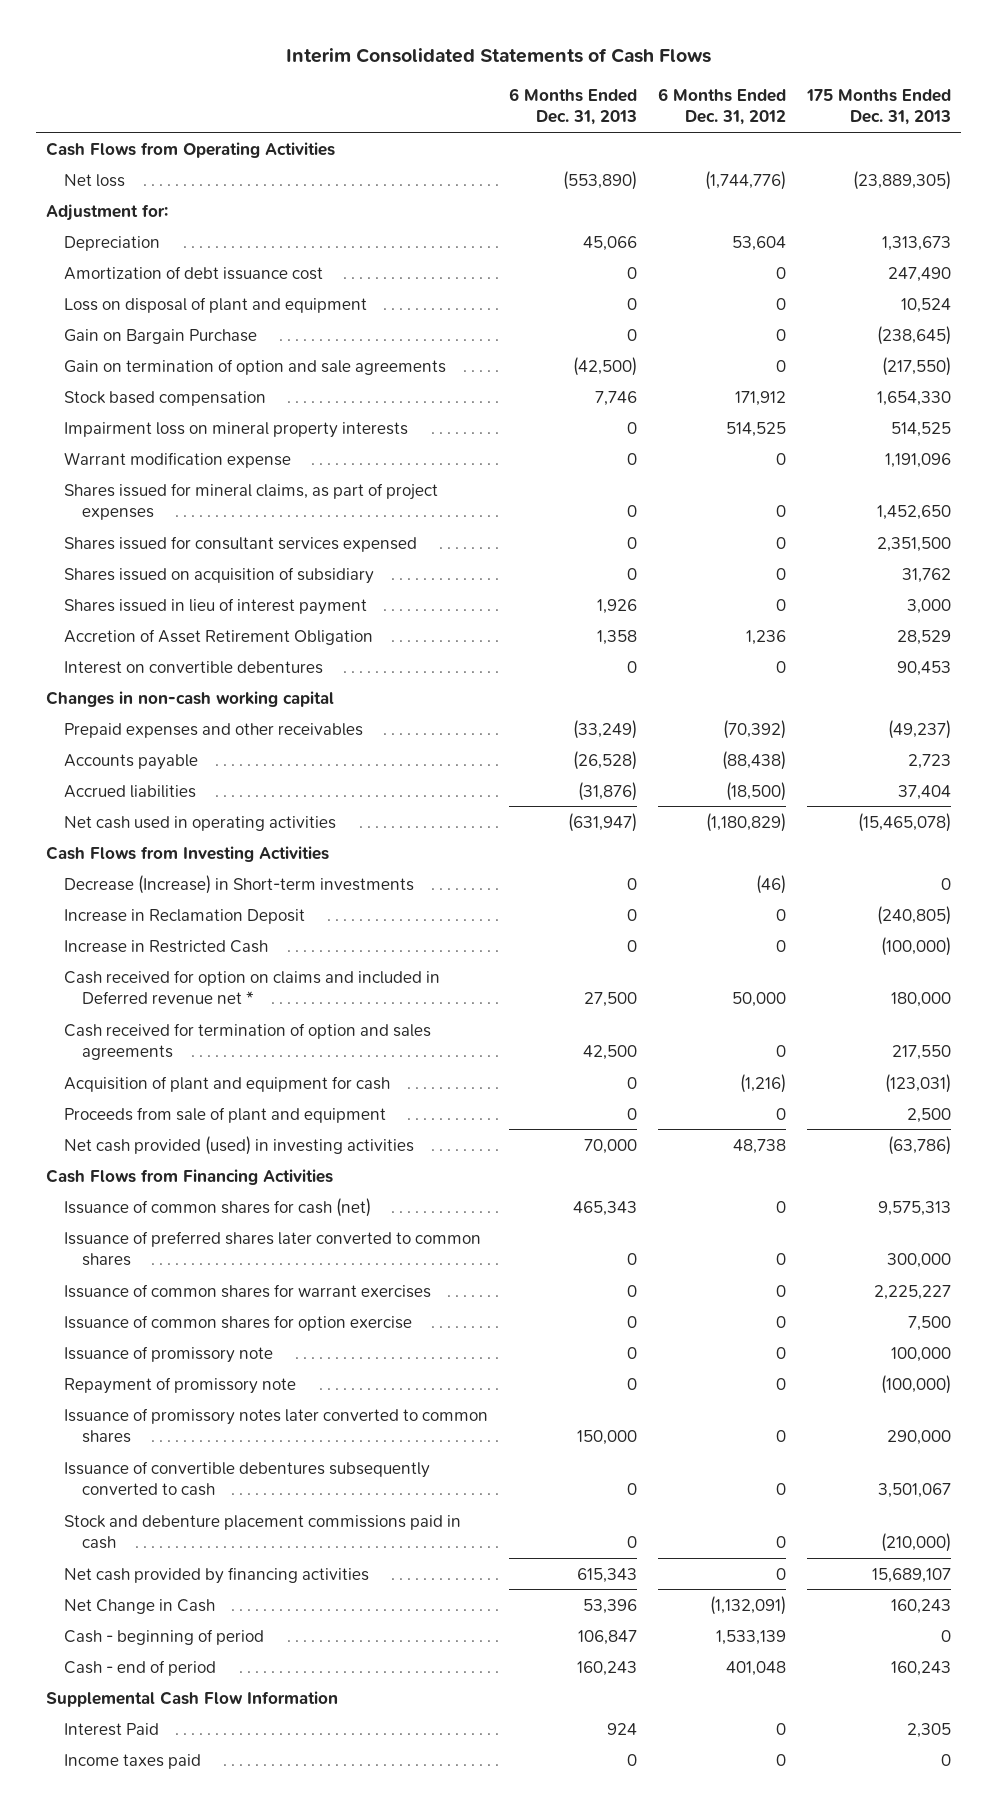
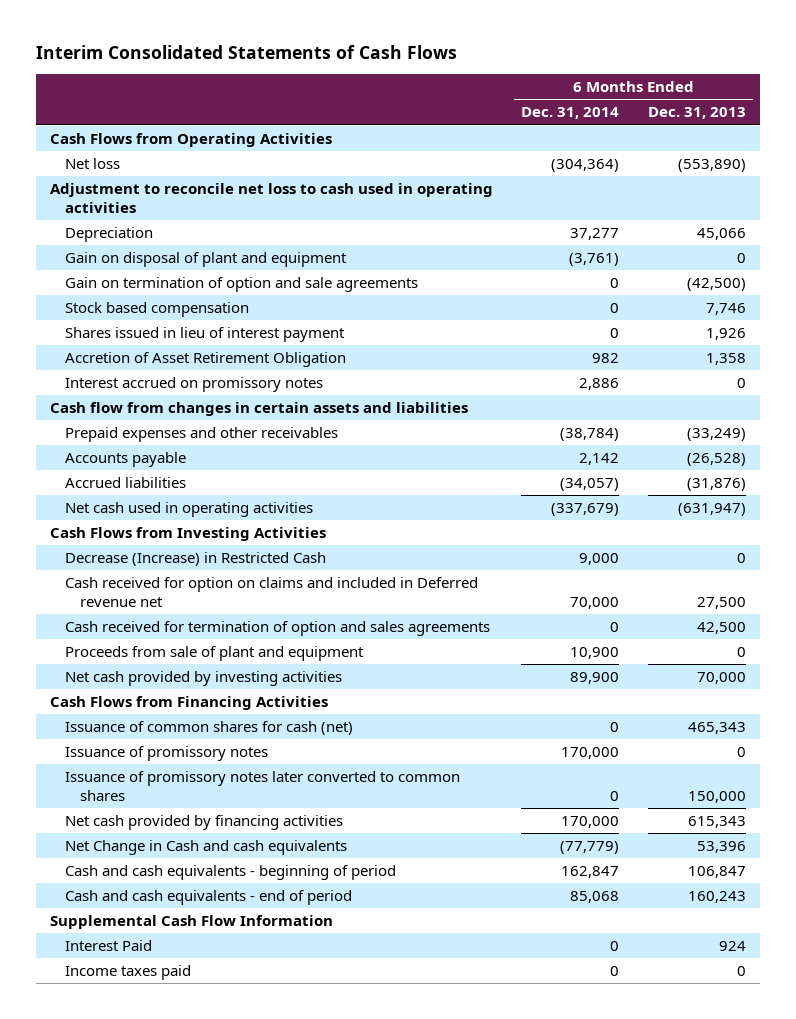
[658,88,787,126] 6 Months Ended Dec. 31, 2012 -> none
[805,89,951,126] 175 Months Ended Dec. 31, 2013 -> none
none -> [521,107,620,120] Dec. 31, 2014
[46,203,169,221] Adjustment for: -> [49,183,493,213] Adjustment to reconcile net loss to cash used in operating activities
[64,265,324,280] Amortization of debt issuance cost -> none
[64,328,258,344] Gain on Bargain Purchase -> none
[64,296,368,313] Loss on disposal of plant and equipment -> [64,252,347,268] Gain on disposal of plant and equipment
[64,421,409,438] Impairment loss on mineral property interests -> none
[64,451,292,468] Warrant modification expense -> none
[64,482,439,520] Shares issued for mineral claims, as part of project expenses -> none
[64,535,418,552] Shares issued for consultant services expensed -> none
[64,566,375,584] Shares issued on acquisition of subsidiary -> none
[64,660,324,674] Interest on convertible debentures -> none
none -> [64,377,323,393] Interest accrued on promissory notes
[46,690,335,707] Changes in non-cash working capital -> [49,402,468,417] Cash flow from changes in certain assets and liabilities
[64,874,415,894] Decrease (Increase) in Short-term investments -> none
[64,908,306,924] Increase in Reclamation Deposit -> none
[64,939,269,953] Increase in Restricted Cash -> [64,552,326,567] Decrease (Increase) in Restricted Cash
[64,969,441,1004] Cash received for option on claims and included in Deferred revenue net * -> [64,577,478,607] Cash received for option on claims and included in Deferred revenue net
[64,1075,391,1092] Acquisition of plant and equipment for cash -> none
[64,1135,415,1155] Net cash provided (used) in investing activities -> [64,671,342,687] Net cash provided by investing activities
[64,1230,482,1266] Issuance of preferred shares later converted to common shares -> none
[64,1283,432,1298] Issuance of common shares for warrant exercises -> none
[64,1314,413,1331] Issuance of common shares for option exercise -> none
[64,1376,297,1394] Repayment of promissory note -> none
[64,1345,274,1363] Issuance of promissory note -> [64,746,268,762] Issuance of promissory notes
[64,1460,431,1496] Issuance of convertible debentures subsequently converted to cash -> none
[64,1514,462,1549] Stock and debenture placement commissions paid in cash -> none
[64,1598,216,1614] Net Change in Cash -> [64,840,347,856] Net Change in Cash and cash equivalents
[64,1628,265,1645] Cash - beginning of period -> [64,865,396,881] Cash and cash equivalents - beginning of period
[64,1659,217,1676] Cash - end of period -> [64,890,352,906] Cash and cash equivalents - end of period

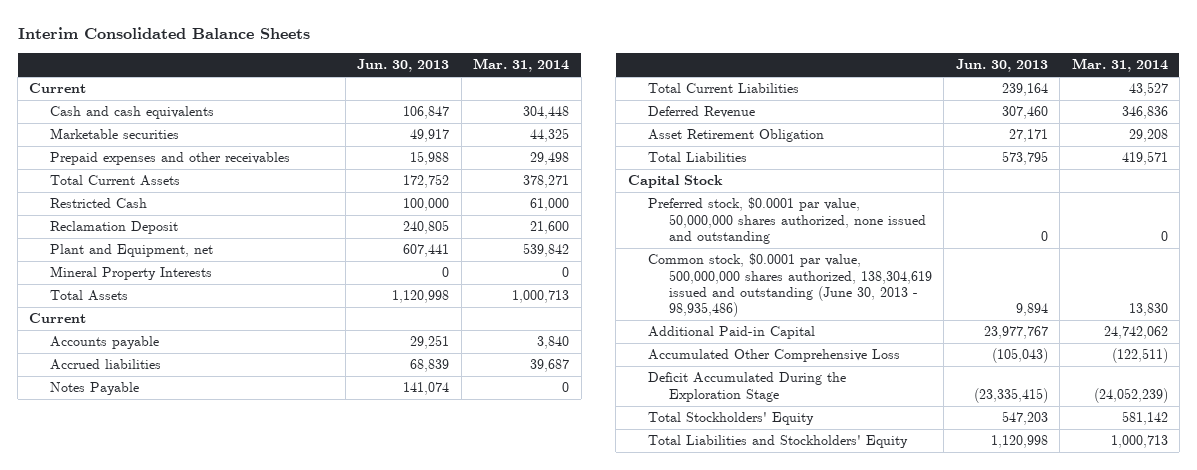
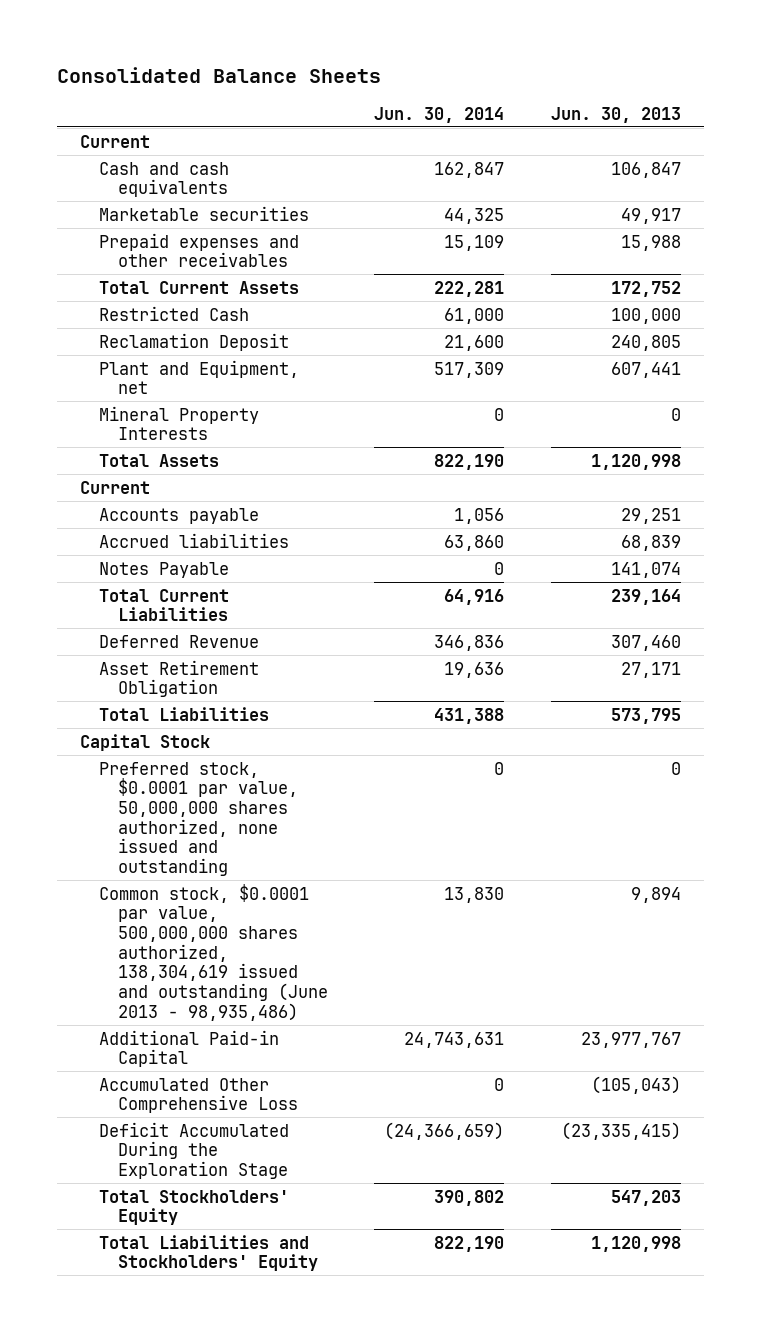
[17,27,310,40] Interim Consolidated Balance Sheets -> [56,67,381,84] Consolidated Balance Sheets
[473,58,570,73] Mar. 31, 2014 -> none
none -> [374,106,505,123] Jun. 30, 2014
[648,253,933,318] Common stock, $0.0001 par value, 500,000,000 shares authorized, 138,304,619 issued and outstanding (June 30, 2013 - 98,935,486) -> [98,883,328,1021] Common stock, $0.0001 par value, 500,000,000 shares authorized, 138,304,619 issued and outstanding (June 2013 - 98,935,486)

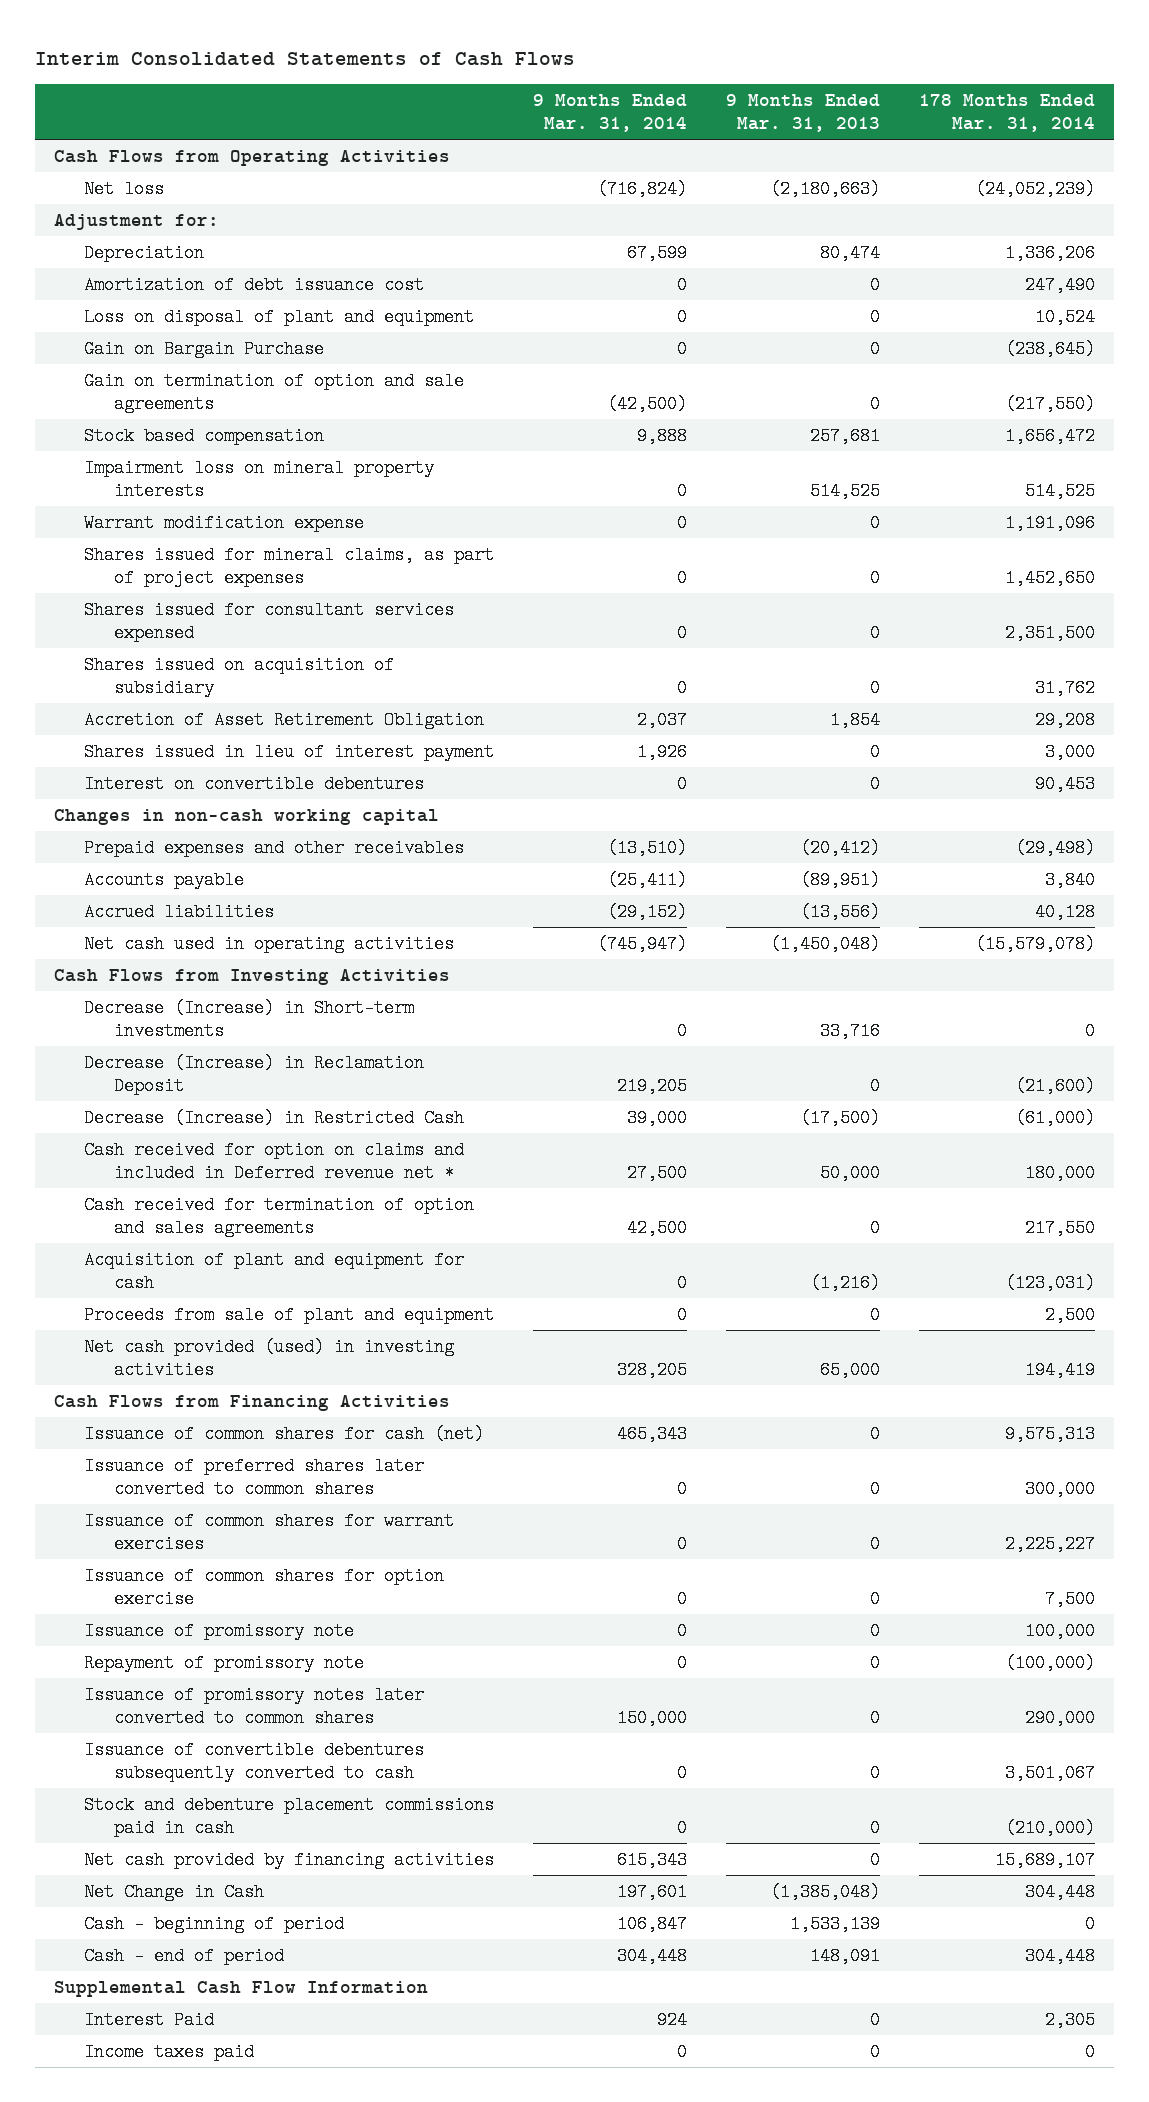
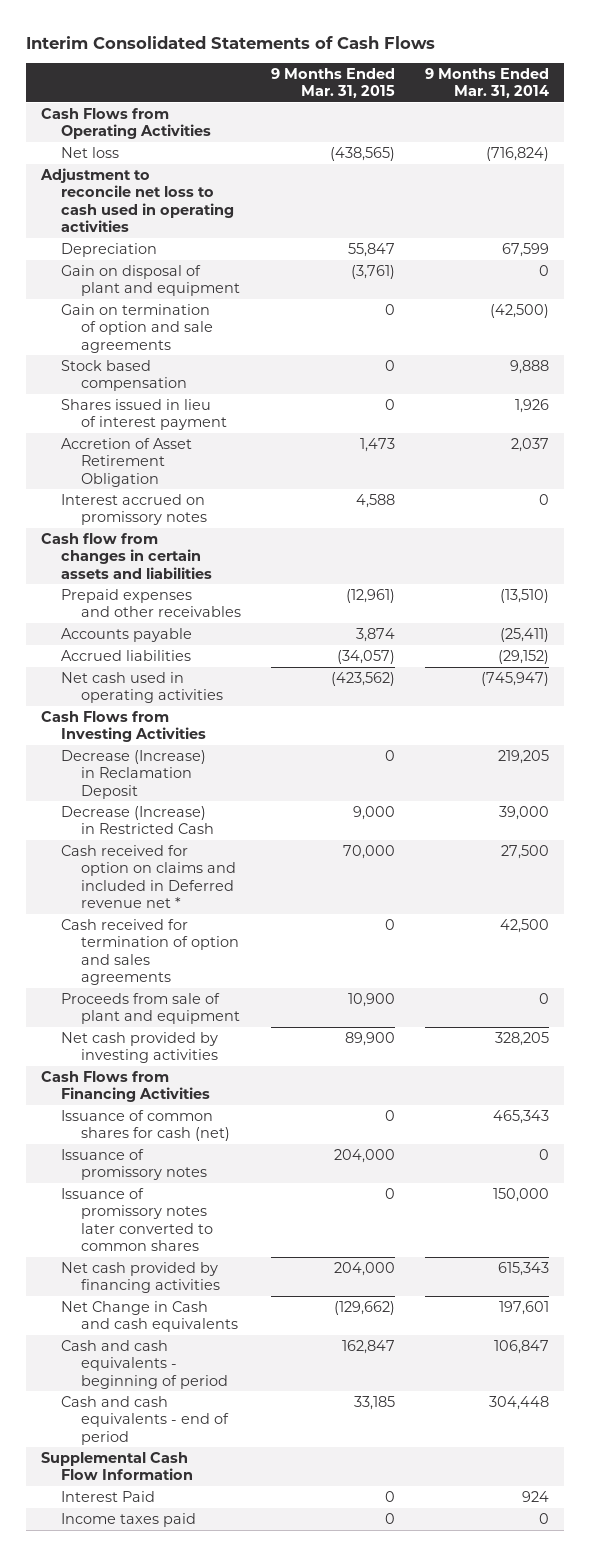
[725,94,880,133] 9 Months Ended Mar. 31, 2013 -> none
[918,94,1095,133] 178 Months Ended Mar. 31, 2014 -> none
none -> [270,67,395,99] 9 Months Ended Mar. 31, 2015
[54,213,220,230] Adjustment for: -> [40,167,235,233] Adjustment to reconcile net loss to cash used in operating activities
[84,275,425,294] Amortization of debt issuance cost -> none
[84,339,325,358] Gain on Bargain Purchase -> none
[84,307,475,326] Loss on disposal of plant and equipment -> [61,264,240,297] Gain on disposal of plant and equipment
[84,458,435,501] Impairment loss on mineral property interests -> none
[84,513,365,532] Warrant modification expense -> none
[84,545,495,588] Shares issued for mineral claims, as part of project expenses -> none
[84,600,455,643] Shares issued for consultant services expensed -> none
[84,655,395,698] Shares issued on acquisition of subsidiary -> none
[84,774,425,793] Interest on convertible debentures -> none
[84,710,485,729] Accretion of Asset Retirement Obligation -> [61,437,193,487] Accretion of Asset Retirement Obligation
none -> [61,493,207,526] Interest accrued on promissory notes
[54,808,440,825] Changes in non-cash working capital -> [41,532,213,579] Cash flow from changes in certain assets and liabilities
[84,998,415,1041] Decrease (Increase) in Short-term investments -> none
[84,1250,465,1293] Acquisition of plant and equipment for cash -> none
[84,1337,455,1380] Net cash provided (used) in investing activities -> [61,1031,219,1064] Net cash provided by investing activities
[84,1456,425,1499] Issuance of preferred shares later converted to common shares -> none
[84,1511,455,1554] Issuance of common shares for warrant exercises -> none
[84,1566,445,1609] Issuance of common shares for option exercise -> none
[84,1653,365,1672] Repayment of promissory note -> none
[84,1621,355,1640] Issuance of promissory note -> [61,1148,207,1181] Issuance of promissory notes
[84,1740,425,1783] Issuance of convertible debentures subsequently converted to cash -> none
[84,1795,495,1838] Stock and debenture placement commissions paid in cash -> none
[84,1882,265,1901] Net Change in Cash -> [61,1300,238,1333] Net Change in Cash and cash equivalents
[84,1914,345,1933] Cash - beginning of period -> [61,1339,228,1389] Cash and cash equivalents - beginning of period
[84,1946,285,1965] Cash - end of period -> [61,1395,229,1445] Cash and cash equivalents - end of period

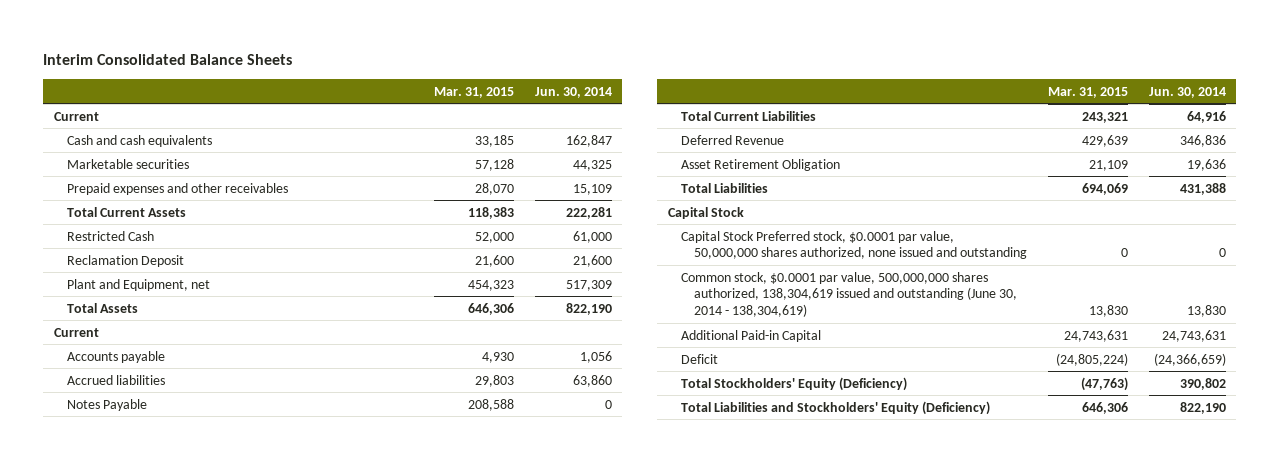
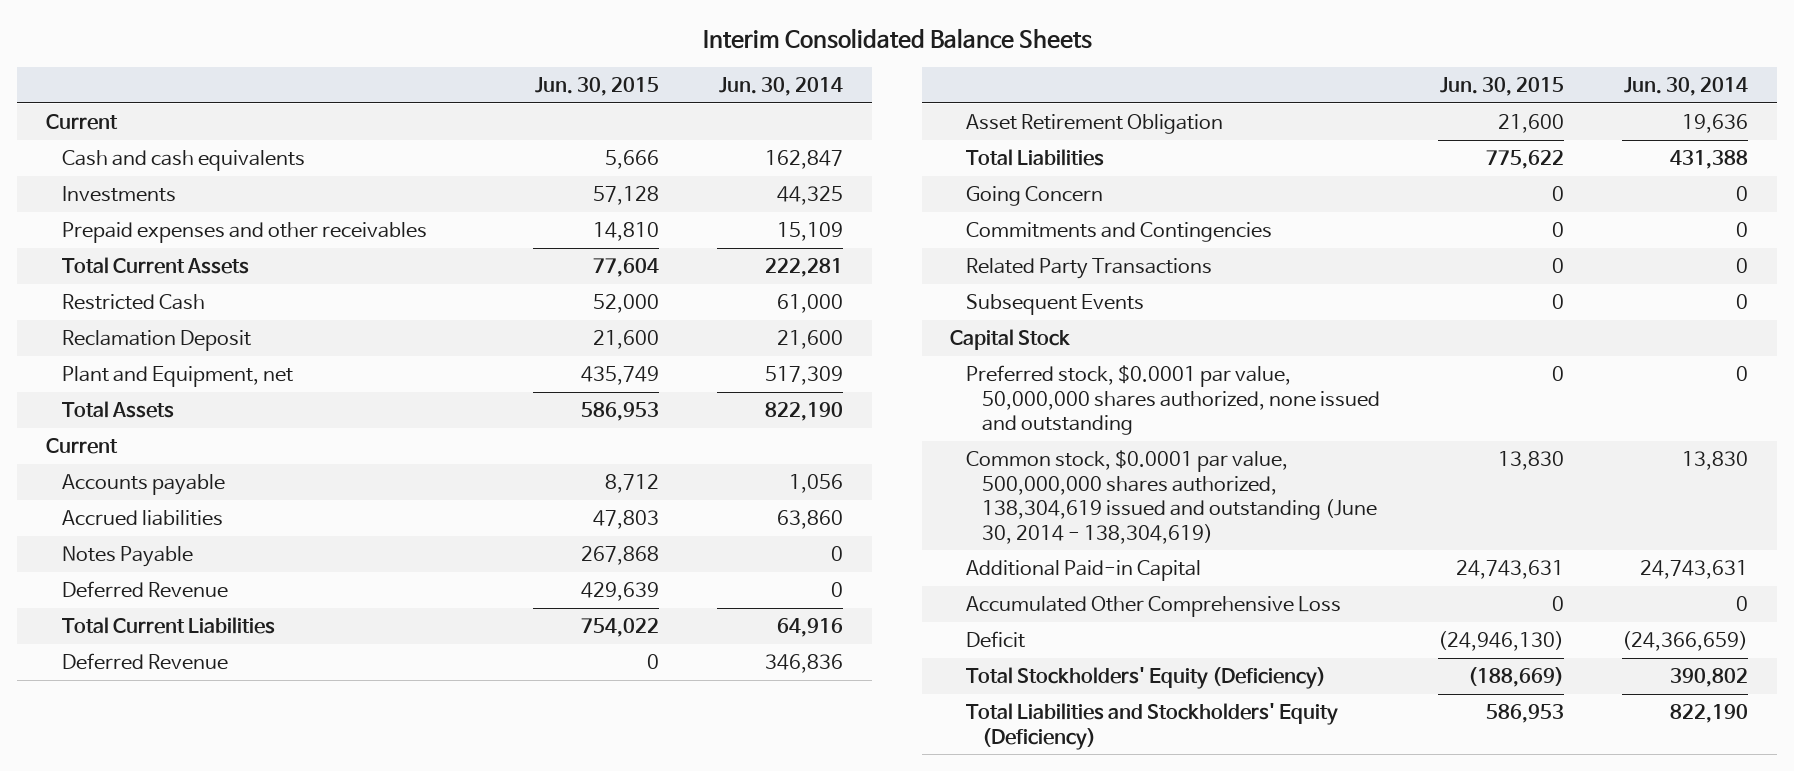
[434,86,515,98] Mar. 31, 2015 -> none
none -> [535,77,660,97] Jun. 30, 2015
[66,158,189,169] Marketable securities -> [61,185,176,202] Investments
none -> [61,580,228,598] Deferred Revenue
none -> [966,185,1104,206] Going Concern
none -> [966,221,1273,242] Commitments and Contingencies
none -> [966,257,1213,279] Related Party Transactions
none -> [966,293,1145,315] Subsequent Events
[680,230,1028,260] Capital Stock Preferred stock, $0.0001 par value, 50,000,000 shares authorized, none issued and outstanding -> [966,364,1381,436] Preferred stock, $0.0001 par value, 50,000,000 shares authorized, none issued and outstanding
none -> [966,595,1342,617] Accumulated Other Comprehensive Loss

